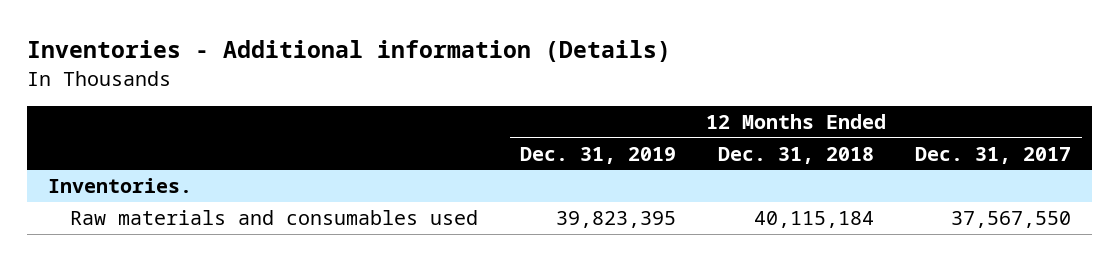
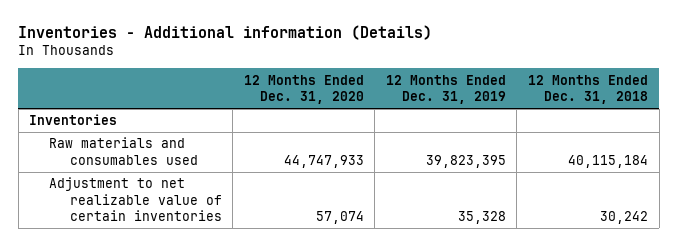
[915,146,1072,164] Dec. 31, 2017 -> none
none -> [243,74,364,105] 12 Months Ended Dec. 31, 2020
[47,178,192,194] Inventories. -> [29,114,118,126] Inventories
none -> [49,177,222,222] Adjustment to net realizable value of certain inventories

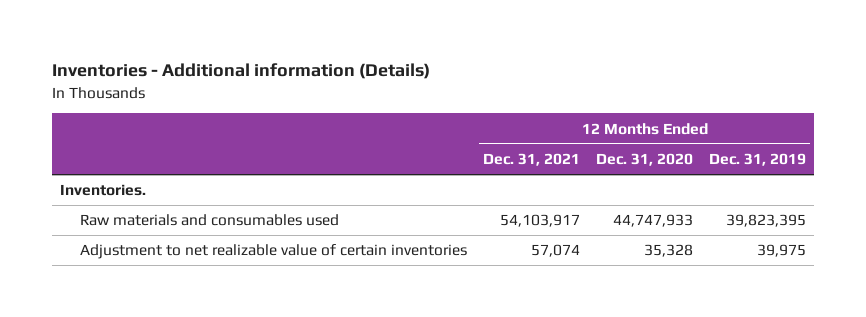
[528,74,649,105] 12 Months Ended Dec. 31, 2018 -> none
none -> [483,153,581,167] Dec. 31, 2021
[29,114,118,126] Inventories -> [59,184,146,197] Inventories.
[315,211,364,225] 57,074 -> [644,244,694,258] 35,328
[457,211,506,225] 35,328 -> [757,244,807,258] 39,975

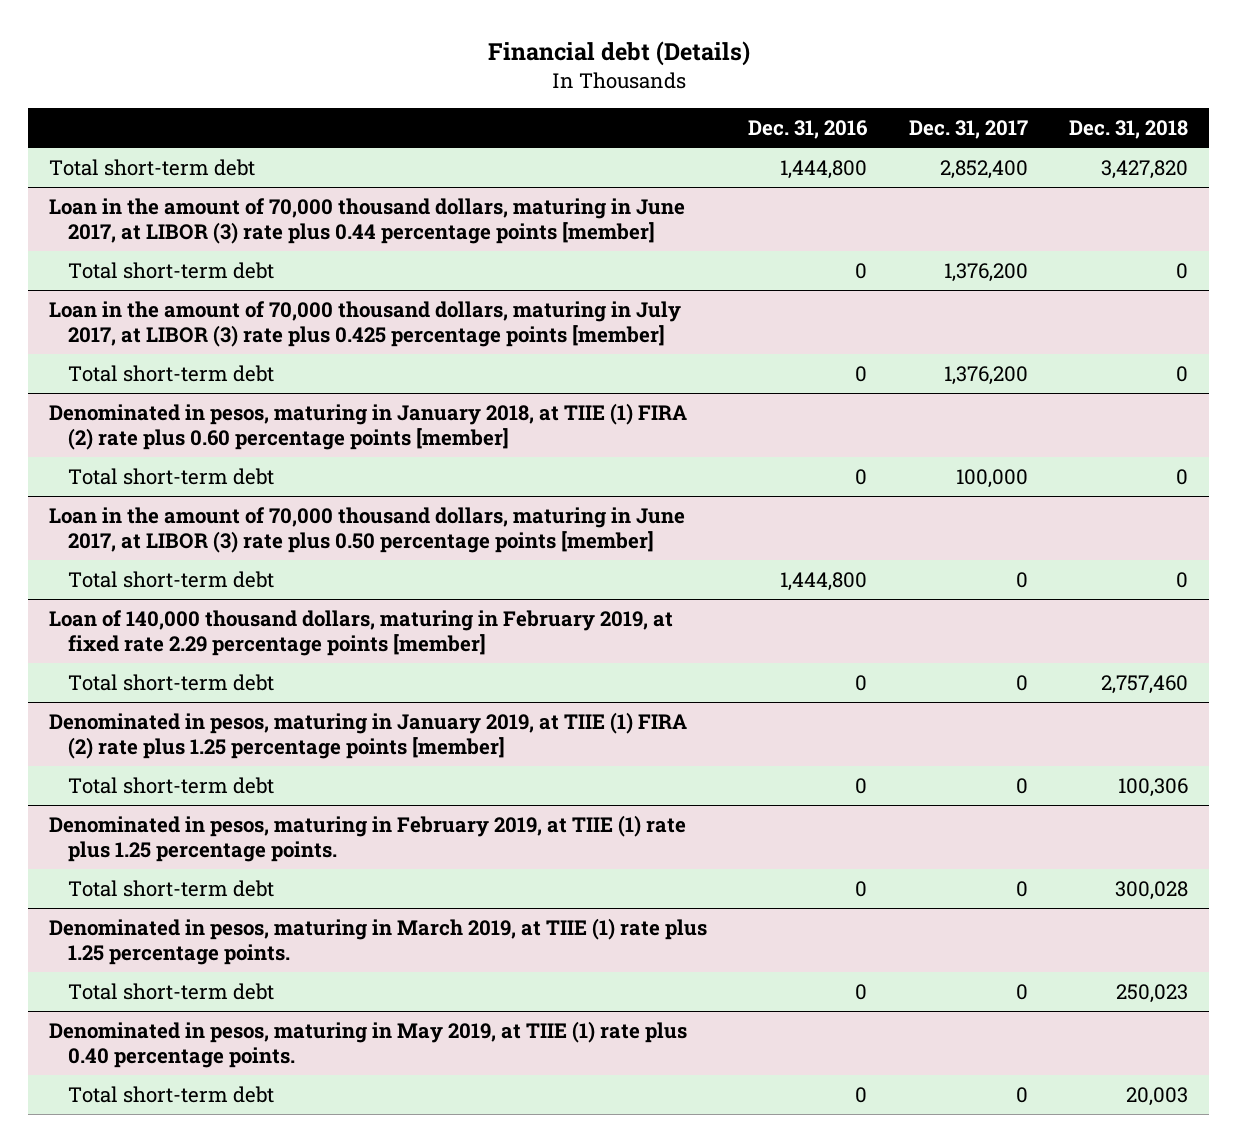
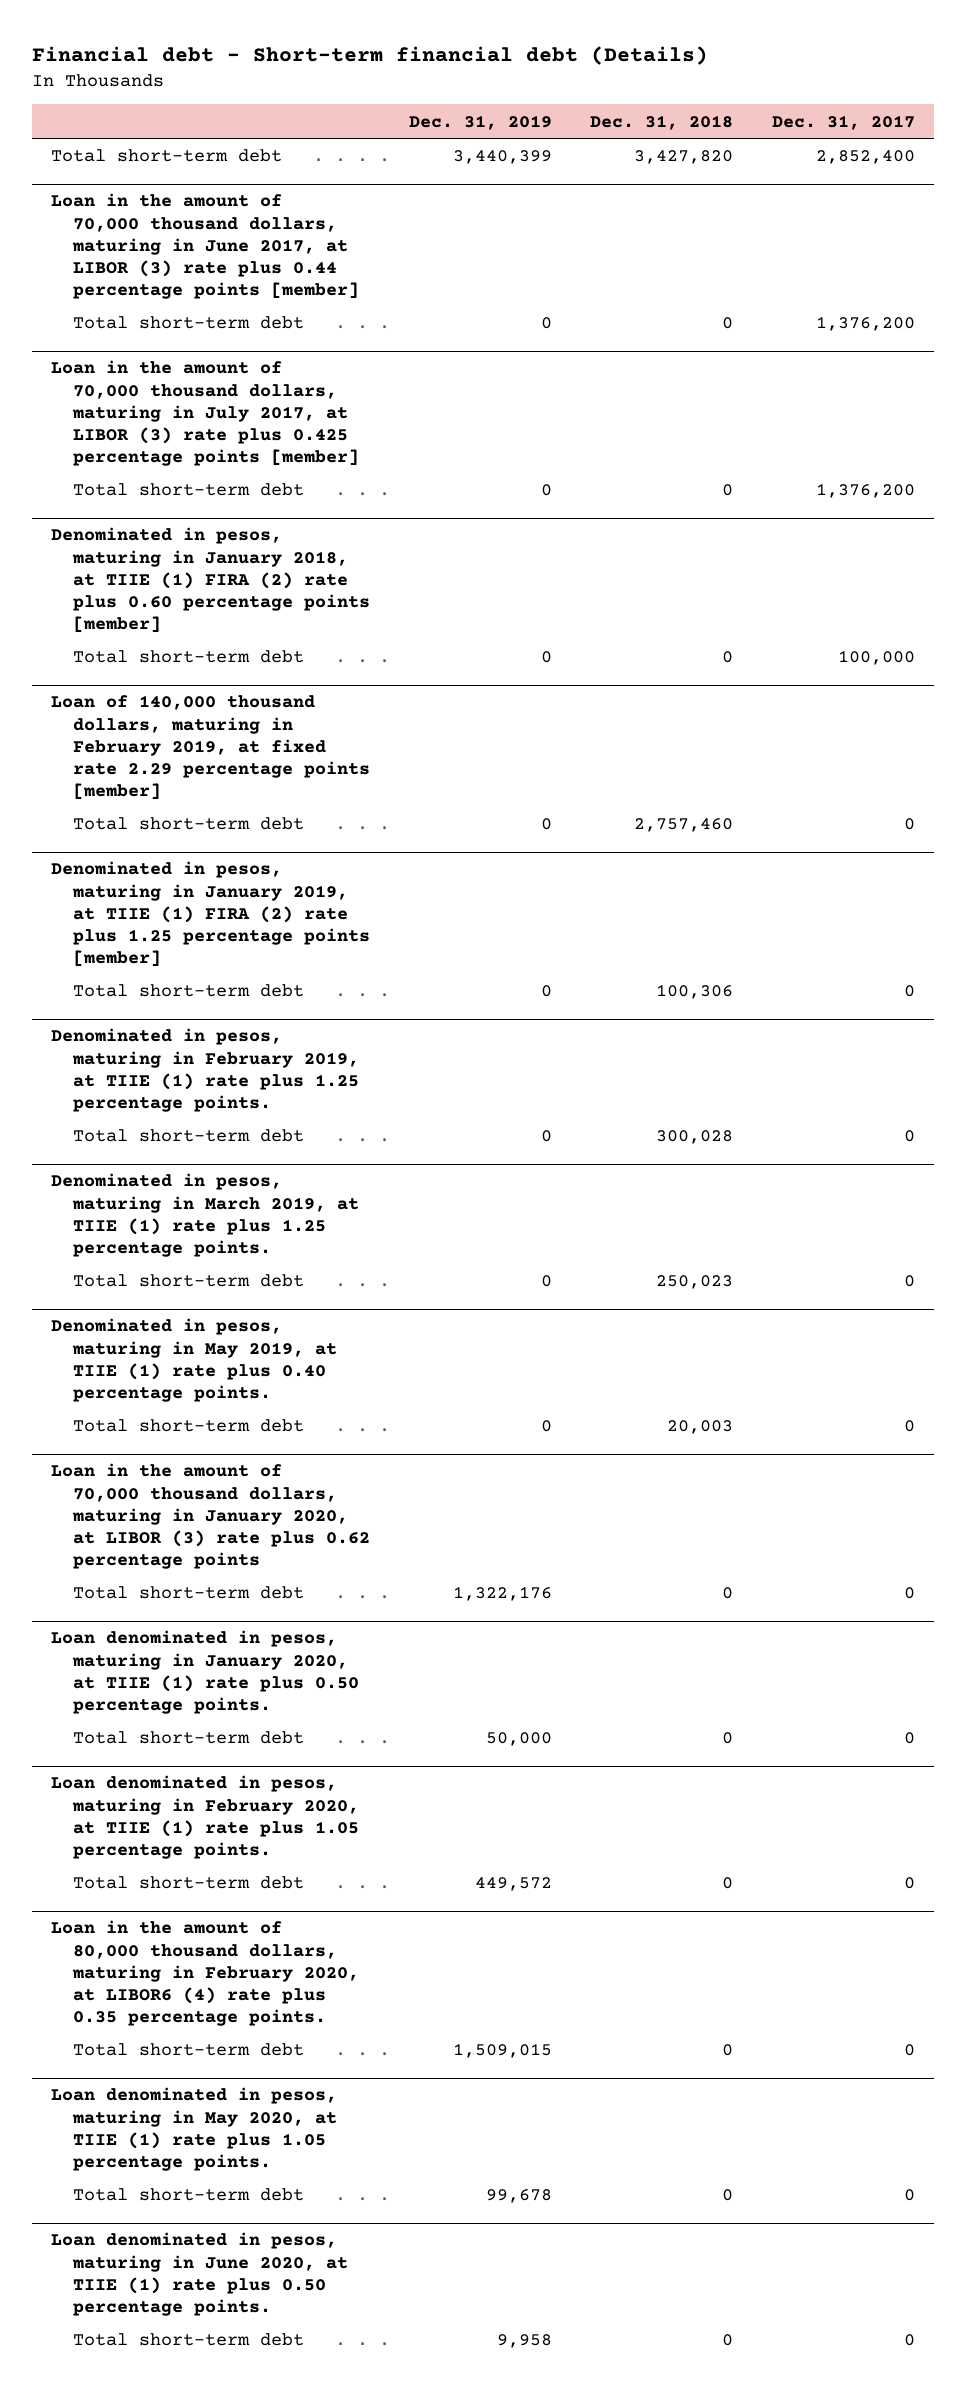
[487,40,750,66] Financial debt (Details) -> [31,45,708,65] Financial debt - Short-term financial debt (Details)
[748,120,869,140] Dec. 31, 2016 -> none
none -> [408,114,552,130] Dec. 31, 2019
[48,506,685,554] Loan in the amount of 70,000 thousand dollars, maturing in June 2017, at LIBOR (3) rate plus 0.50 percentage points [member] -> none
[68,570,275,588] Total short-term debt -> none
none -> [51,1463,371,1569] Loan in the amount of 70,000 thousand dollars, maturing in January 2020, at LIBOR (3) rate plus 0.62 percentage points
none -> [73,1586,305,1600] Total short-term debt
none -> [51,1630,360,1714] Loan denominated in pesos, maturing in January 2020, at TIIE (1) rate plus 0.50 percentage points.
none -> [73,1731,305,1745] Total short-term debt
none -> [51,1775,360,1859] Loan denominated in pesos, maturing in February 2020, at TIIE (1) rate plus 1.05 percentage points.
none -> [73,1876,305,1890] Total short-term debt
none -> [51,1920,360,2026] Loan in the amount of 80,000 thousand dollars, maturing in February 2020, at LIBOR6 (4) rate plus 0.35 percentage points.
none -> [73,2043,305,2057] Total short-term debt
none -> [51,2087,338,2171] Loan denominated in pesos, maturing in May 2020, at TIIE (1) rate plus 1.05 percentage points.
none -> [73,2188,305,2202] Total short-term debt
none -> [51,2232,349,2316] Loan denominated in pesos, maturing in June 2020, at TIIE (1) rate plus 0.50 percentage points.
none -> [73,2333,305,2347] Total short-term debt

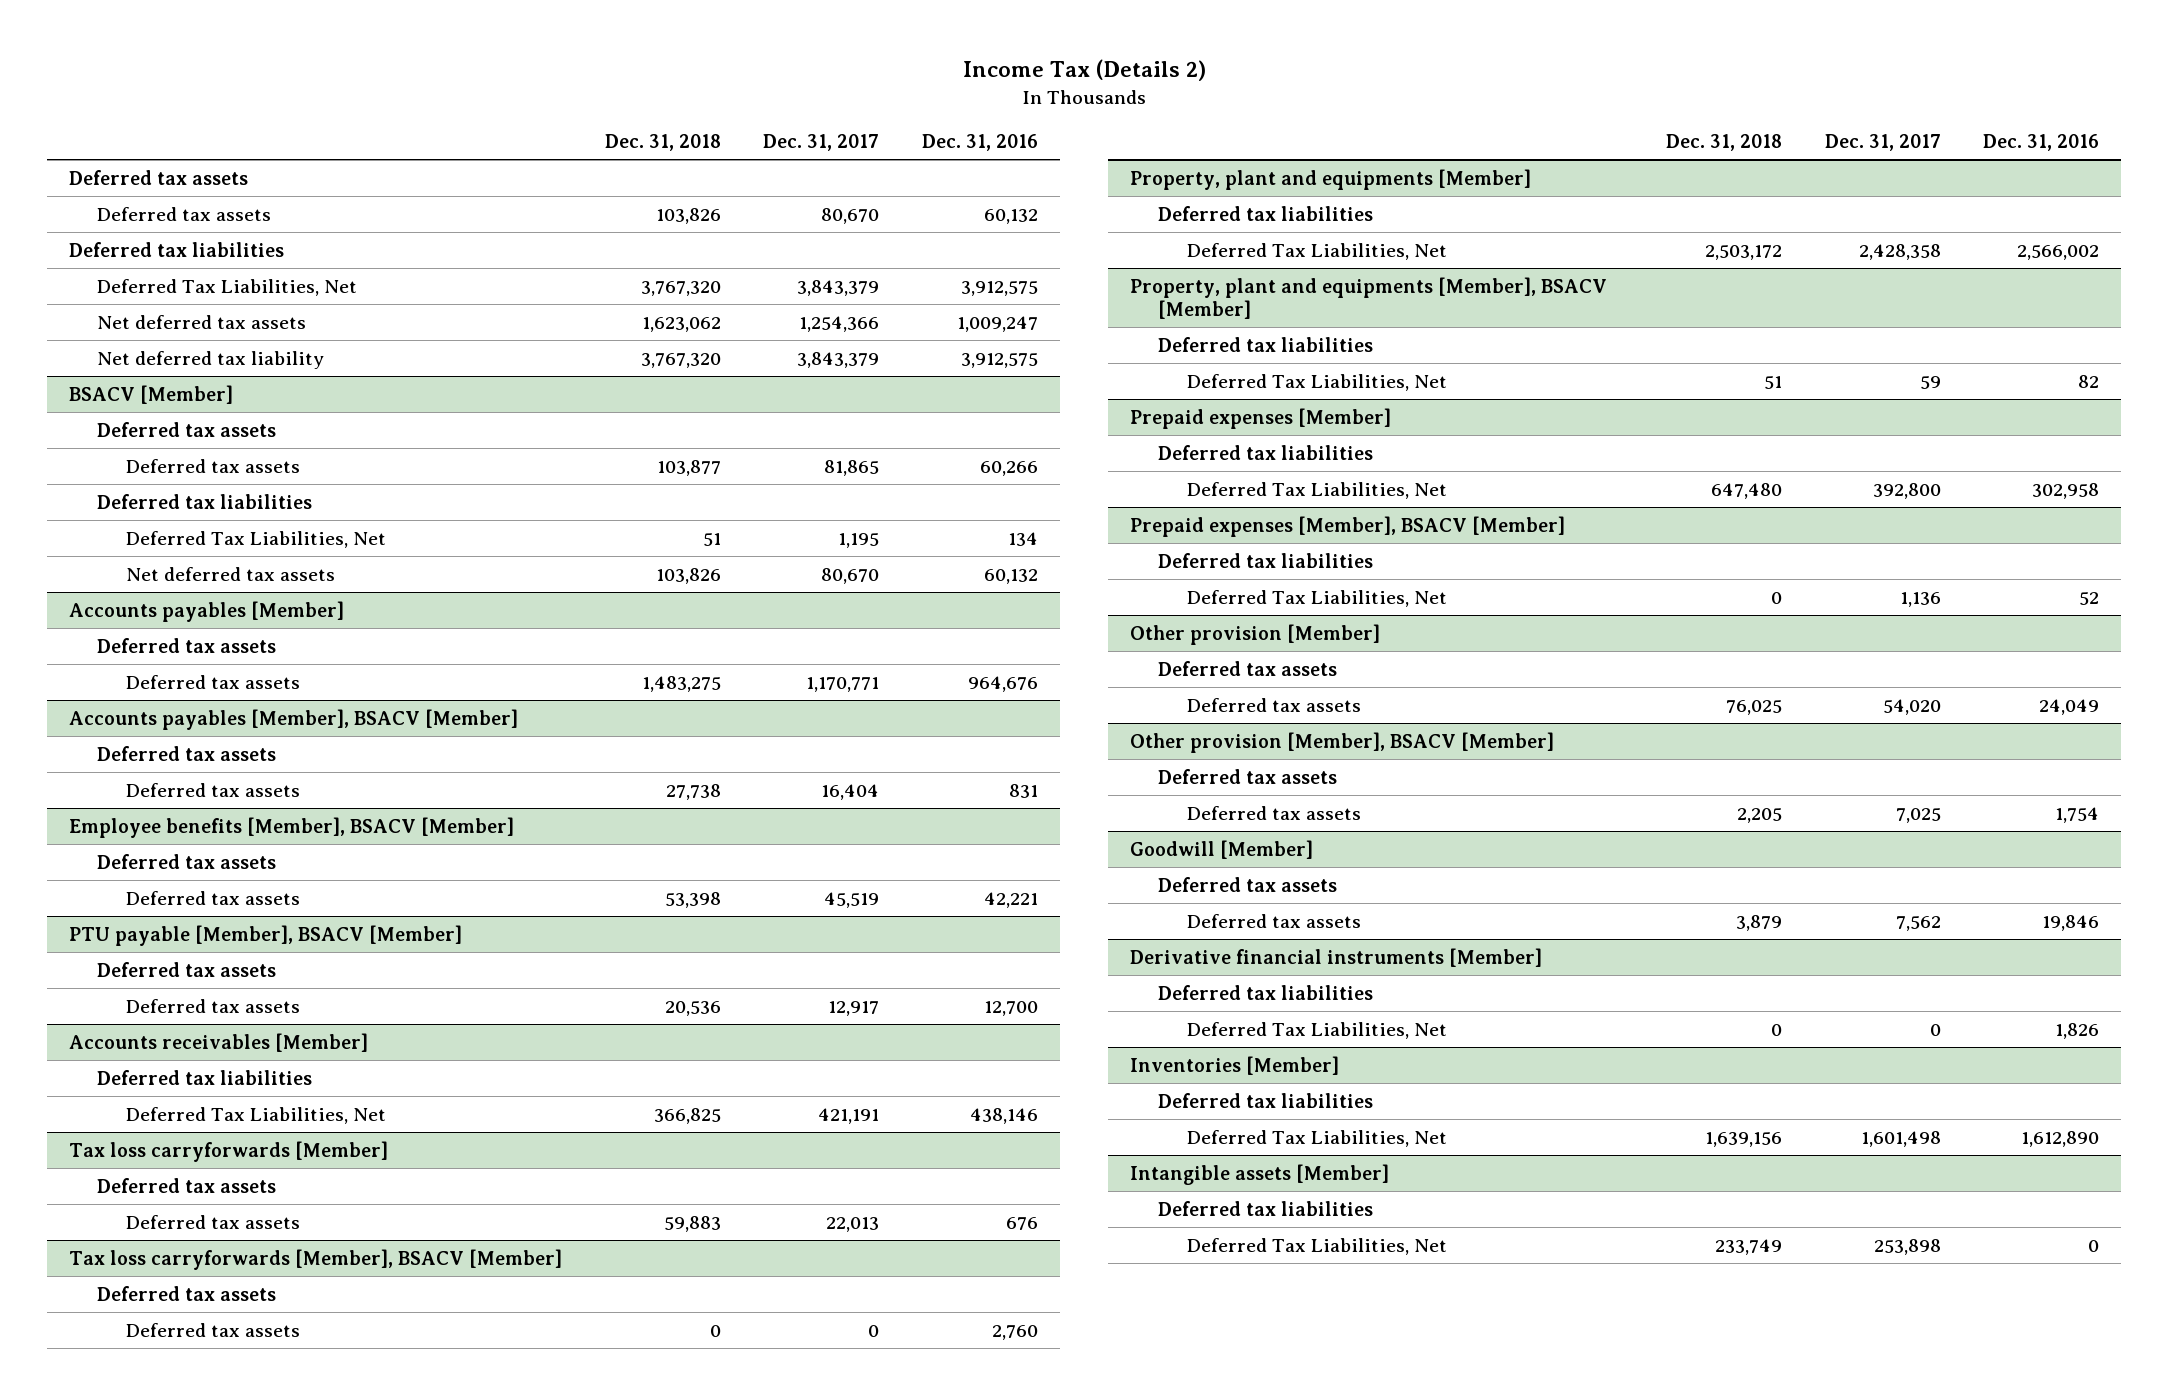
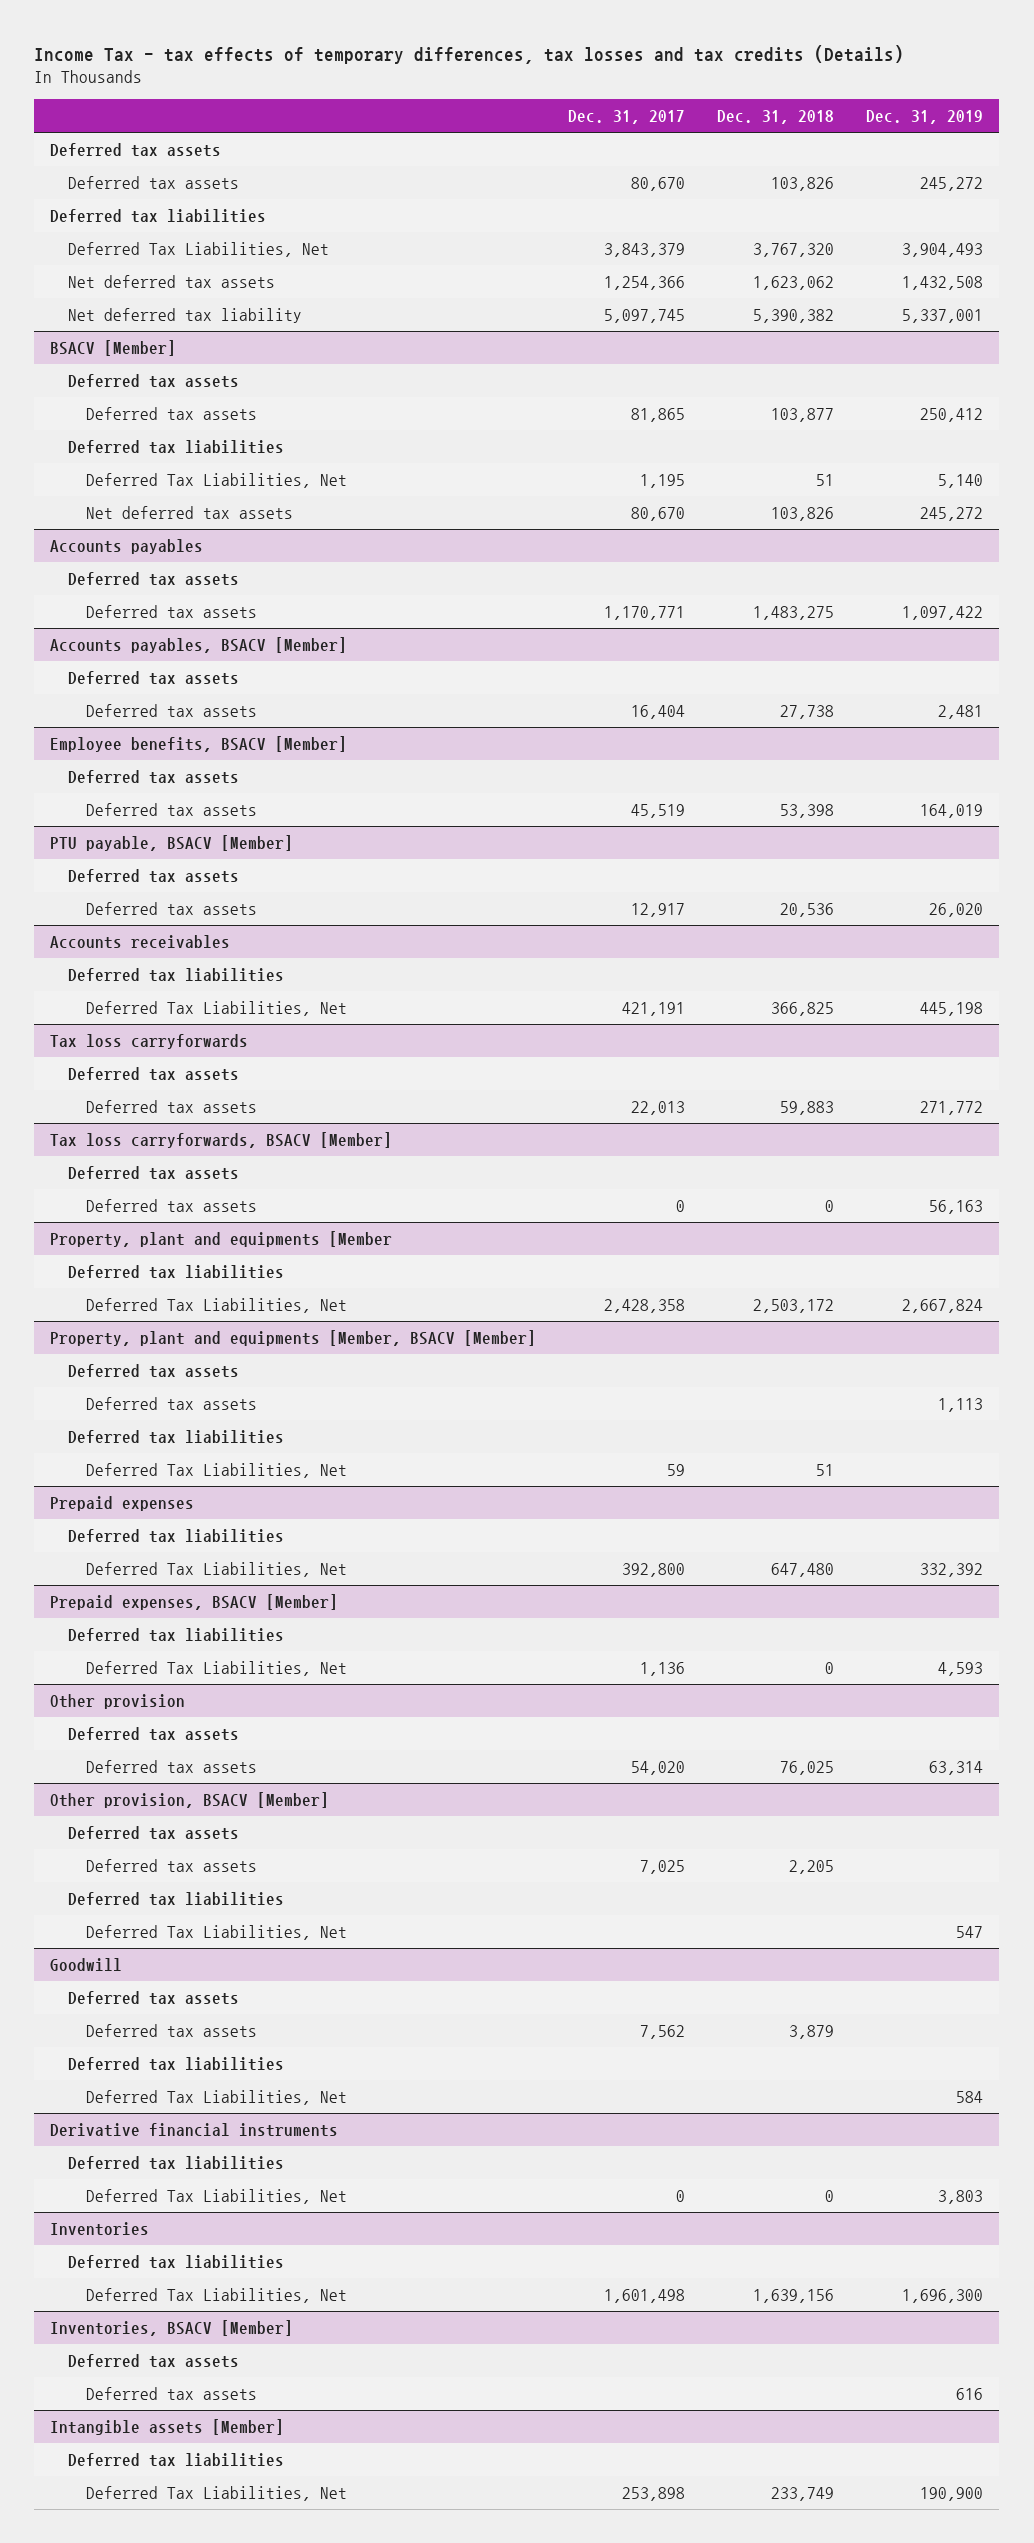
[963,59,1207,82] Income Tax (Details 2) -> [34,45,905,65] Income Tax - tax effects of temporary differences, tax losses and tax credits (Details)
[922,134,1039,152] Dec. 31, 2016 -> none
none -> [866,109,984,124] Dec. 31, 2019
[640,352,721,368] 3,767,320 -> [753,308,835,323] 5,390,382
[797,351,880,368] 3,843,379 -> [604,308,686,323] 5,097,745
[68,600,344,622] Accounts payables [Member] -> [50,538,204,554] Accounts payables
[68,708,518,730] Accounts payables [Member], BSACV [Member] -> [50,636,348,653] Accounts payables, BSACV [Member]
[68,816,514,838] Employee benefits [Member], BSACV [Member] -> [50,735,348,752] Employee benefits, BSACV [Member]
[68,924,462,946] PTU payable [Member], BSACV [Member] -> [50,834,294,851] PTU payable, BSACV [Member]
[68,1032,368,1052] Accounts receivables [Member] -> [50,934,231,949] Accounts receivables
[68,1140,388,1162] Tax loss carryforwards [Member] -> [50,1033,249,1049] Tax loss carryforwards
[68,1248,562,1270] Tax loss carryforwards [Member], BSACV [Member] -> [50,1131,393,1148] Tax loss carryforwards, BSACV [Member]
[1129,168,1531,190] Property, plant and equipments [Member] -> [50,1230,393,1247] Property, plant and equipments [Member
[1129,276,1607,320] Property, plant and equipments [Member], BSACV [Member] -> [50,1329,537,1346] Property, plant and equipments [Member, BSACV [Member]
none -> [68,1363,240,1378] Deferred tax assets
none -> [85,1396,257,1410] Deferred tax assets
[1129,407,1391,429] Prepaid expenses [Member] -> [50,1495,195,1511] Prepaid expenses
[1129,515,1565,537] Prepaid expenses [Member], BSACV [Member] -> [50,1593,339,1610] Prepaid expenses, BSACV [Member]
[1129,623,1380,645] Other provision [Member] -> [50,1693,186,1709] Other provision
[1129,731,1554,753] Other provision [Member], BSACV [Member] -> [50,1791,330,1808] Other provision, BSACV [Member]
none -> [68,1891,285,1906] Deferred tax liabilities
none -> [85,1924,347,1940] Deferred Tax Liabilities, Net
[1129,839,1313,859] Goodwill [Member] -> [50,1957,123,1971] Goodwill
[1129,947,1542,967] Derivative financial instruments [Member] -> none
none -> [85,2089,347,2105] Deferred Tax Liabilities, Net
none -> [50,2122,339,2137] Derivative financial instruments
none -> [68,2155,285,2170] Deferred tax liabilities
[1129,1055,1339,1075] Inventories [Member] -> [50,2221,150,2236] Inventories
none -> [50,2319,294,2336] Inventories, BSACV [Member]
none -> [68,2353,240,2368] Deferred tax assets
none -> [85,2386,257,2400] Deferred tax assets

